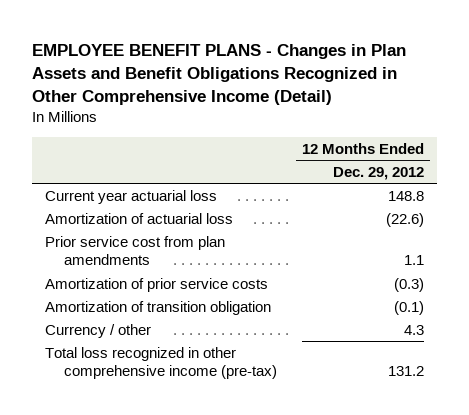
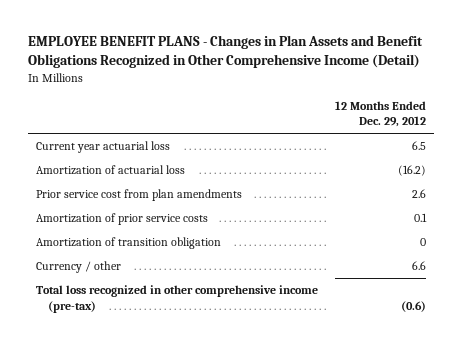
[388,190,425,201] 148.8 -> [411,141,426,151] 6.5
[386,212,425,227] (22.6) -> [397,165,426,177] (16.2)
[404,255,425,266] 1.1 -> [411,189,426,199] 2.6
[394,277,425,292] (0.3) -> [413,213,427,223] 0.1
[394,300,425,315] (0.1) -> [419,238,426,247] 0
[404,324,425,335] 4.3 -> [411,261,426,271] 6.6
[388,366,425,377] 131.2 -> [400,300,426,312] (0.6)

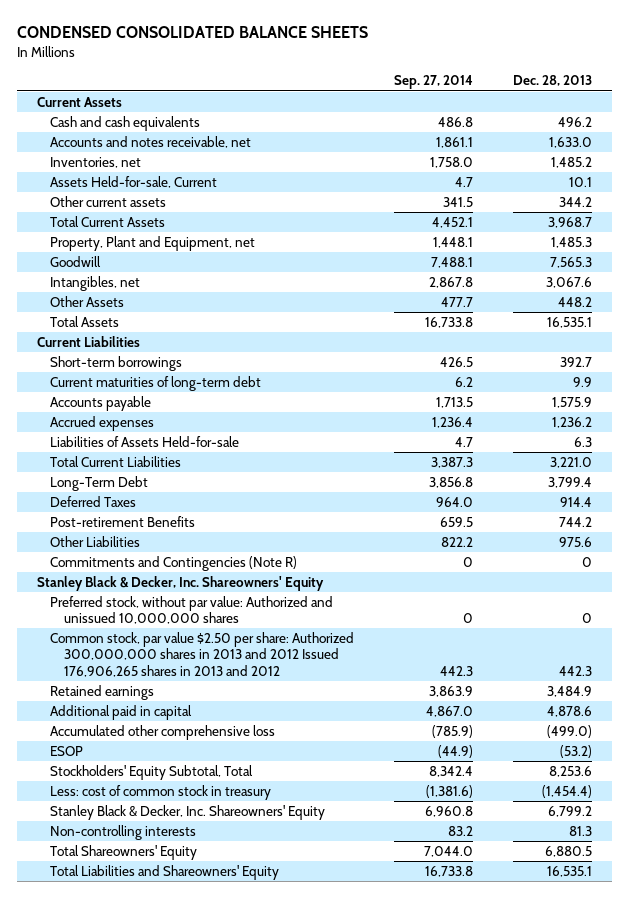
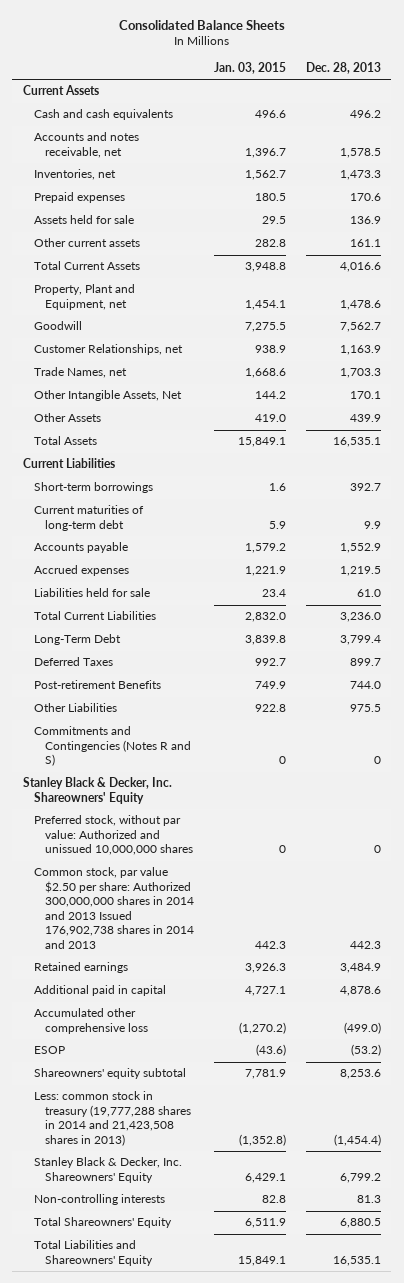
[16,26,368,39] CONDENSED CONSOLIDATED BALANCE SHEETS -> [118,19,285,30] Consolidated Balance Sheets
[394,75,474,90] Sep. 27, 2014 -> none
none -> [213,61,286,74] Jan. 03, 2015
[50,275,141,291] Intangibles, net -> none
[549,136,593,148] 1,633.0 -> [340,147,382,158] 1,578.5
[551,156,593,168] 1,485.2 -> [340,170,382,181] 1,473.3
none -> [33,192,125,204] Prepaid expenses
[50,175,218,188] Assets Held-for-sale, Current -> [33,215,134,225] Assets held for sale
[569,176,593,187] 10.1 -> [350,216,382,225] 136.9
[559,196,593,207] 344.2 -> [350,239,382,248] 161.1
[548,216,593,228] 3,968.7 -> [340,262,382,273] 4,016.6
[551,236,593,248] 1,485.3 -> [340,299,382,310] 1,478.6
[550,256,593,268] 7,565.3 -> [340,322,382,333] 7,562.7
none -> [33,344,183,356] Customer Relationships, net
none -> [33,367,127,379] Trade Names, net
none -> [33,390,182,402] Other Intangible Assets, Net
[558,296,593,307] 448.2 -> [350,414,382,423] 439.9
[552,396,593,408] 1,575.9 -> [340,543,382,554] 1,552.9
[552,416,593,428] 1,236.2 -> [340,566,382,577] 1,219.5
[50,435,240,447] Liabilities of Assets Held-for-sale -> [33,588,150,598] Liabilities held for sale
[574,436,593,447] 6.3 -> [357,589,382,598] 61.0
[550,456,593,468] 3,221.0 -> [340,612,382,623] 3,236.0
[560,496,593,507] 914.4 -> [350,658,382,667] 899.7
[559,516,593,527] 744.2 -> [350,681,382,690] 744.0
[559,536,593,547] 975.6 -> [350,704,382,713] 975.5
[50,555,298,571] Commitments and Contingencies (Note R) -> [33,726,191,767] Commitments and Contingencies (Notes R and S)
[50,631,355,677] Common stock, par value $2.50 per share: Authorized 300,000,000 shares in 2013 and 2012 Issued 176,906,265 shares in 2013 and 2012 -> [33,867,194,949] Common stock, par value $2.50 per share: Authorized 300,000,000 shares in 2014 and 2013 Issued 176,902,738 shares in 2014 and 2013
[50,764,254,780] Stockholders' Equity Subtotal, Total -> [33,1068,186,1080] Shareowners' equity subtotal
[50,784,272,800] Less: cost of common stock in treasury -> [33,1091,191,1146] Less: common stock in treasury (19,777,288 shares in 2014 and 21,423,508 shares in 2013)

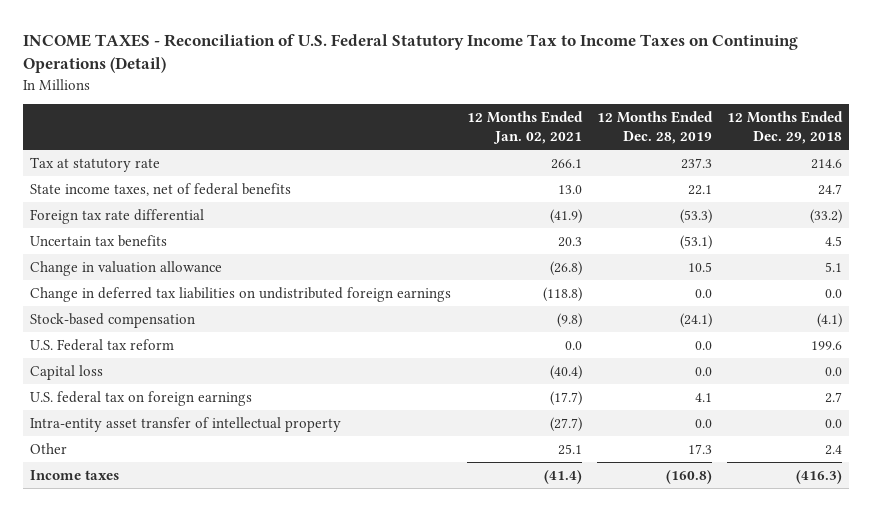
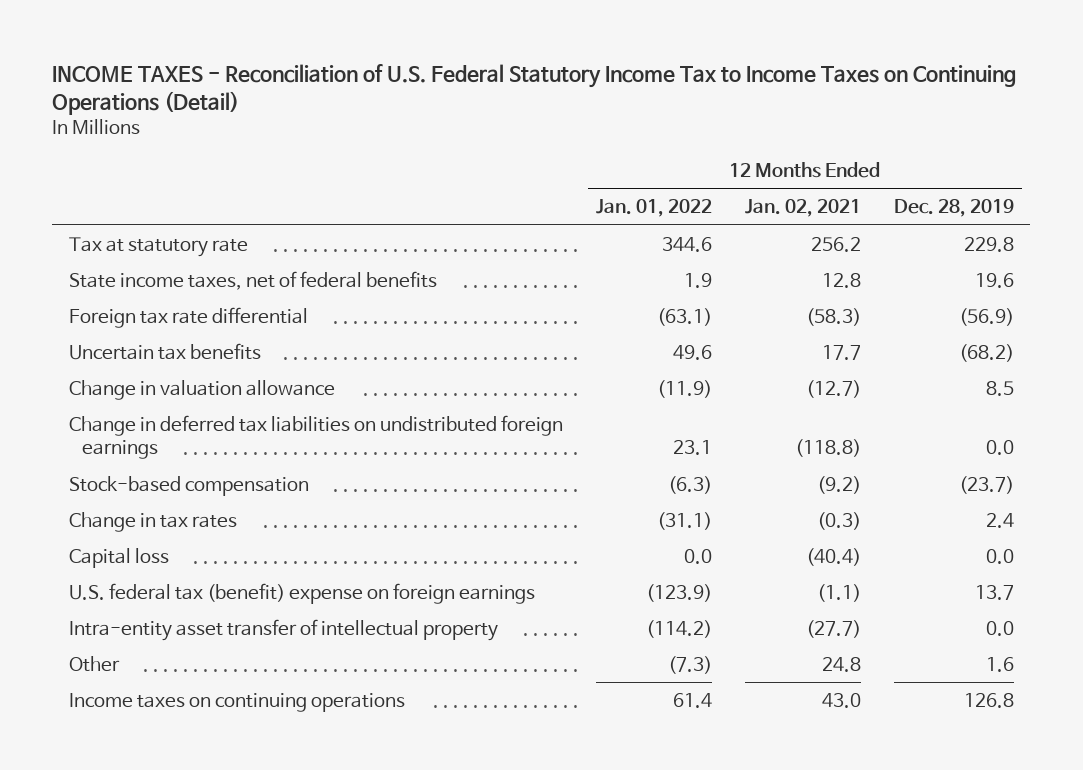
[726,111,843,145] 12 Months Ended Dec. 29, 2018 -> none
none -> [595,199,712,218] Jan. 01, 2022
[550,158,582,169] 266.1 -> [810,236,861,252] 256.2
[680,157,712,169] 237.3 -> [963,236,1014,252] 229.8
[557,184,582,194] 13.0 -> [821,272,861,288] 12.8
[687,184,712,195] 22.1 -> [974,272,1014,288] 19.6
[549,208,582,224] (41.9) -> [805,307,861,326] (58.3)
[679,208,712,224] (53.3) -> [958,307,1014,326] (56.9)
[557,236,582,247] 20.3 -> [821,344,861,360] 17.7
[679,234,712,250] (53.1) -> [958,343,1014,362] (68.2)
[549,260,582,276] (26.8) -> [805,379,861,398] (12.7)
[687,261,712,272] 10.5 -> [985,380,1014,396] 8.5
[30,338,175,351] U.S. Federal tax reform -> none
[556,312,582,328] (9.8) -> [816,475,861,494] (9.2)
[679,312,712,328] (24.1) -> [958,475,1014,494] (23.7)
none -> [68,511,237,532] Change in tax rates
[30,390,253,406] U.S. federal tax on foreign earnings -> [68,582,535,604] U.S. federal tax (benefit) expense on foreign earnings
[549,390,582,406] (17.7) -> [816,583,861,602] (1.1)
[694,392,712,402] 4.1 -> [974,584,1014,600] 13.7
[557,443,582,455] 25.1 -> [821,656,861,672] 24.8
[687,443,712,454] 17.3 -> [985,656,1014,672] 1.6
[30,469,120,480] Income taxes -> [68,692,405,712] Income taxes on continuing operations
[543,469,582,484] (41.4) -> [821,692,861,708] 43.0
[665,469,712,484] (160.8) -> [963,692,1014,708] 126.8

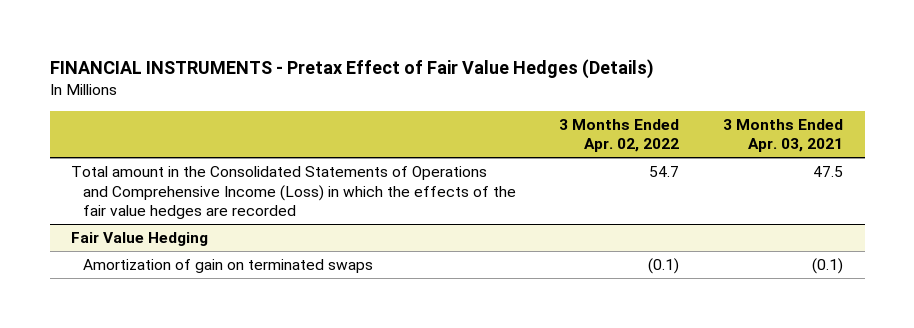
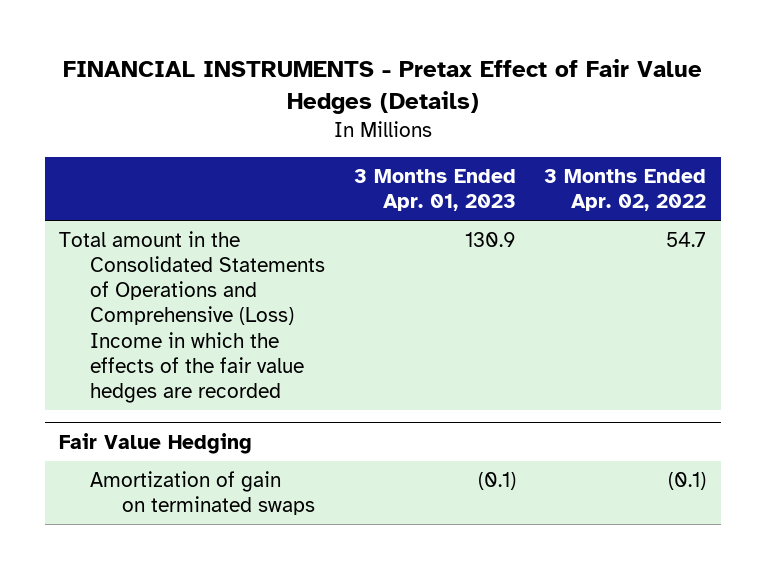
[722,118,843,153] 3 Months Ended Apr. 03, 2021 -> none
none -> [353,169,516,212] 3 Months Ended Apr. 01, 2023
[71,166,517,220] Total amount in the Consolidated Statements of Operations and Comprehensive Income (Loss) in which the effects of the fair value hedges are recorded -> [59,231,326,403] Total amount in the Consolidated Statements of Operations and Comprehensive (Loss) Income in which the effects of the fair value hedges are recorded

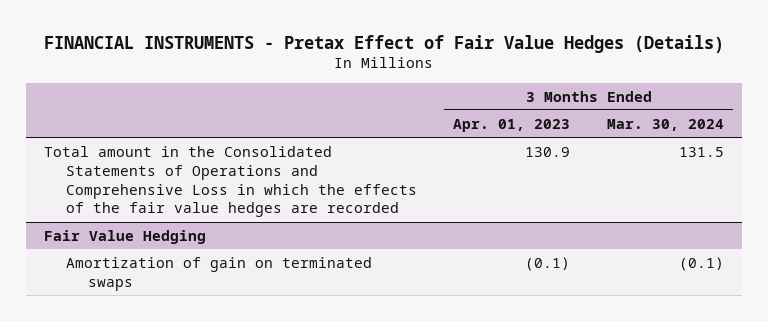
[544,169,707,212] 3 Months Ended Apr. 02, 2022 -> none
none -> [606,118,724,131] Mar. 30, 2024
[59,231,326,403] Total amount in the Consolidated Statements of Operations and Comprehensive (Loss) Income in which the effects of the fair value hedges are recorded -> [44,145,418,218] Total amount in the Consolidated Statements of Operations and Comprehensive Loss in which the effects of the fair value hedges are recorded

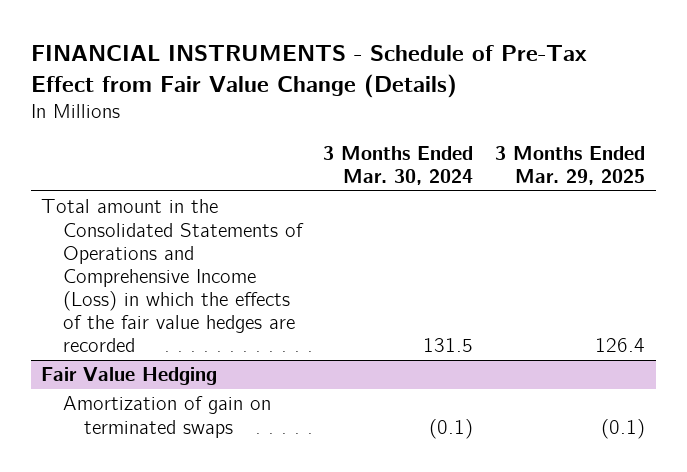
[43,34,724,53] FINANCIAL INSTRUMENTS - Pretax Effect of Fair Value Hedges (Details) -> [30,45,587,98] FINANCIAL INSTRUMENTS - Schedule of Pre-Tax Effect from Fair Value Change (Details)
[453,118,571,132] Apr. 01, 2023 -> none
none -> [495,145,646,185] 3 Months Ended Mar. 29, 2025
[44,145,418,218] Total amount in the Consolidated Statements of Operations and Comprehensive Loss in which the effects of the fair value hedges are recorded -> [41,199,304,353] Total amount in the Consolidated Statements of Operations and Comprehensive Income (Loss) in which the effects of the fair value hedges are recorded

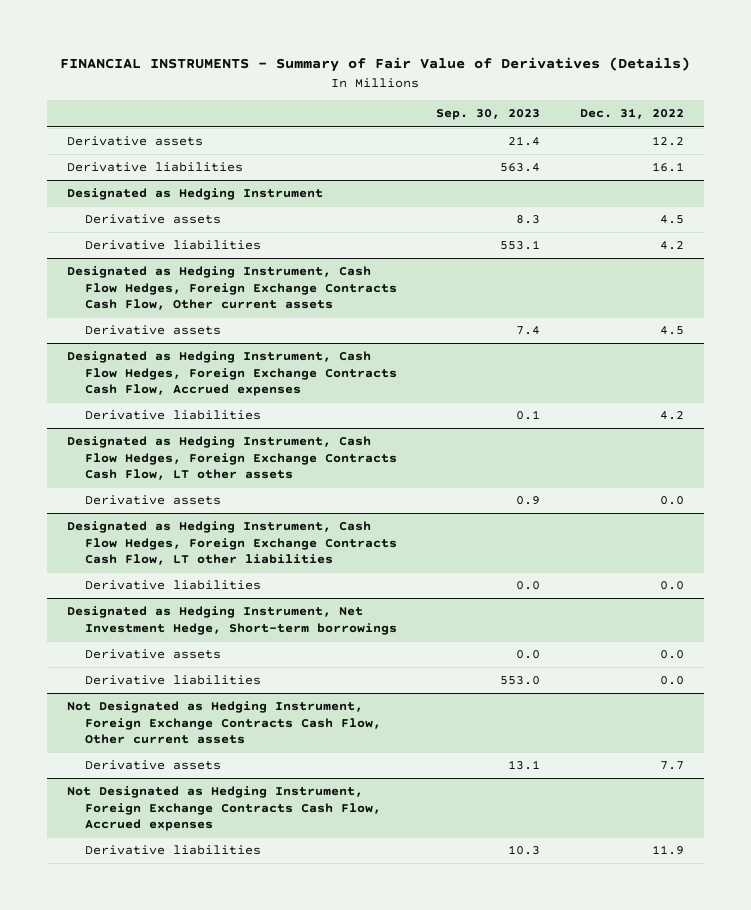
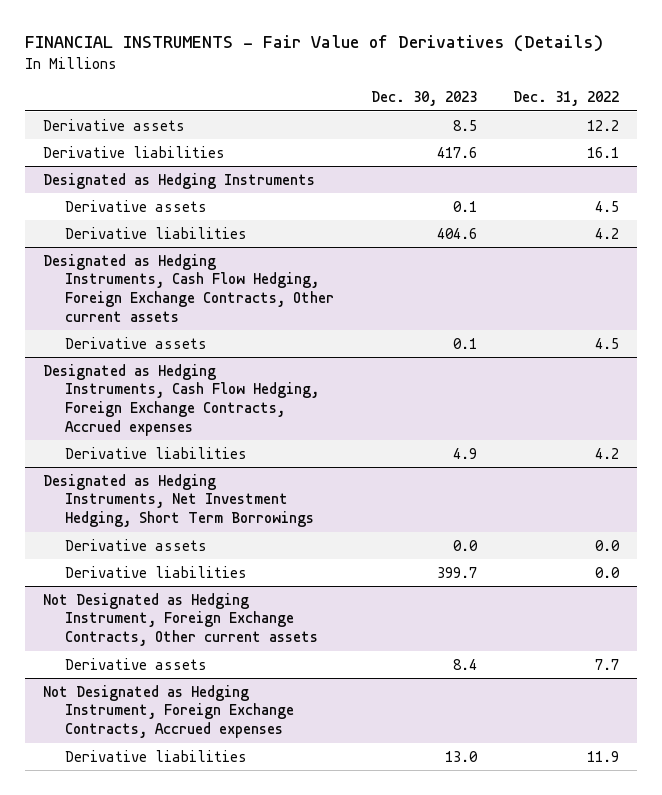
[60,57,691,73] FINANCIAL INSTRUMENTS - Summary of Fair Value of Derivatives (Details) -> [24,35,603,53] FINANCIAL INSTRUMENTS - Fair Value of Derivatives (Details)
[436,109,541,121] Sep. 30, 2023 -> none
none -> [370,91,477,107] Dec. 30, 2023
[66,188,323,201] Designated as Hedging Instrument -> [43,172,316,189] Designated as Hedging Instruments
[66,266,397,310] Designated as Hedging Instrument, Cash Flow Hedges, Foreign Exchange Contracts Cash Flow, Other current assets -> [43,253,335,323] Designated as Hedging Instruments, Cash Flow Hedging, Foreign Exchange Contracts, Other current assets
[66,351,397,396] Designated as Hedging Instrument, Cash Flow Hedges, Foreign Exchange Contracts Cash Flow, Accrued expenses -> [43,363,320,437] Designated as Hedging Instruments, Cash Flow Hedging, Foreign Exchange Contracts, Accrued expenses
[66,436,397,480] Designated as Hedging Instrument, Cash Flow Hedges, Foreign Exchange Contracts Cash Flow, LT other assets -> none
[84,495,221,506] Derivative assets -> none
[66,521,397,565] Designated as Hedging Instrument, Cash Flow Hedges, Foreign Exchange Contracts Cash Flow, LT other liabilities -> none
[84,580,261,591] Derivative liabilities -> none
[66,606,397,635] Designated as Hedging Instrument, Net Investment Hedge, Short-term borrowings -> [43,473,315,528] Designated as Hedging Instruments, Net Investment Hedging, Short Term Borrowings
[66,701,381,744] Not Designated as Hedging Instrument, Foreign Exchange Contracts Cash Flow, Other current assets -> [43,592,319,647] Not Designated as Hedging Instrument, Foreign Exchange Contracts, Other current assets
[66,786,381,831] Not Designated as Hedging Instrument, Foreign Exchange Contracts Cash Flow, Accrued expenses -> [43,684,295,739] Not Designated as Hedging Instrument, Foreign Exchange Contracts, Accrued expenses

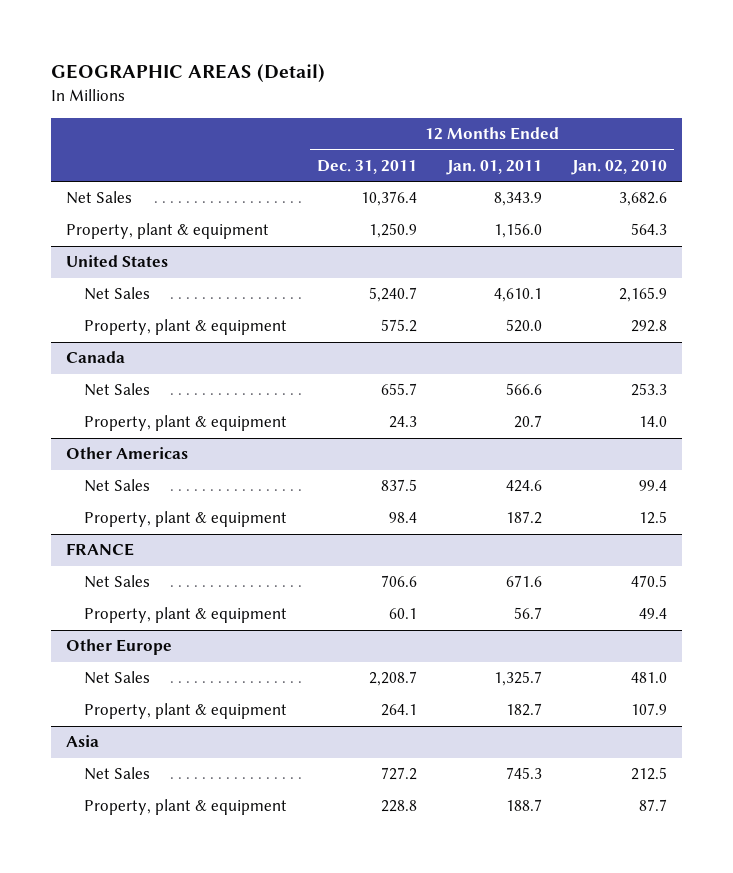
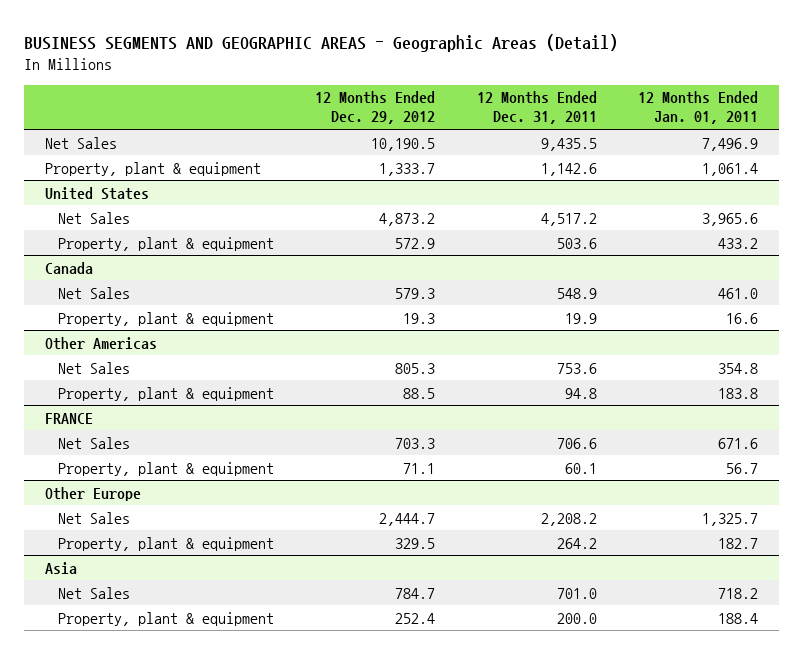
[51,63,326,82] GEOGRAPHIC AREAS (Detail) -> [24,34,619,53] BUSINESS SEGMENTS AND GEOGRAPHIC AREAS - Geographic Areas (Detail)
[570,159,667,175] Jan. 02, 2010 -> none
none -> [315,91,436,125] 12 Months Ended Dec. 29, 2012
[361,191,418,207] 10,376.4 -> [540,137,597,151] 9,435.5
[494,192,543,207] 8,343.9 -> [702,137,759,151] 7,496.9
[369,223,418,239] 1,250.9 -> [540,162,597,176] 1,142.6
[494,223,543,239] 1,156.0 -> [702,162,759,176] 1,061.4
[369,287,418,303] 5,240.7 -> [540,212,597,226] 4,517.2
[494,288,543,303] 4,610.1 -> [702,212,759,226] 3,965.6
[381,319,418,333] 575.2 -> [556,237,597,249] 503.6
[506,319,543,333] 520.0 -> [718,237,759,249] 433.2
[381,383,418,396] 655.7 -> [556,287,597,299] 548.9
[506,383,543,396] 566.6 -> [718,287,759,299] 461.0
[389,416,418,429] 24.3 -> [564,312,597,324] 19.9
[514,415,543,429] 20.7 -> [726,312,759,324] 16.6
[381,479,418,492] 837.5 -> [556,362,597,374] 753.6
[506,480,543,493] 424.6 -> [718,362,759,374] 354.8
[389,512,418,524] 98.4 -> [564,387,597,399] 94.8
[506,511,543,525] 187.2 -> [718,387,759,399] 183.8
[369,671,418,687] 2,208.7 -> [540,512,597,526] 2,208.2
[381,704,418,717] 264.1 -> [556,537,597,549] 264.2
[381,767,418,781] 727.2 -> [556,587,597,599] 701.0
[506,767,543,780] 745.3 -> [718,587,759,599] 718.2
[381,800,418,813] 228.8 -> [556,612,597,624] 200.0
[506,799,543,812] 188.7 -> [718,612,759,624] 188.4

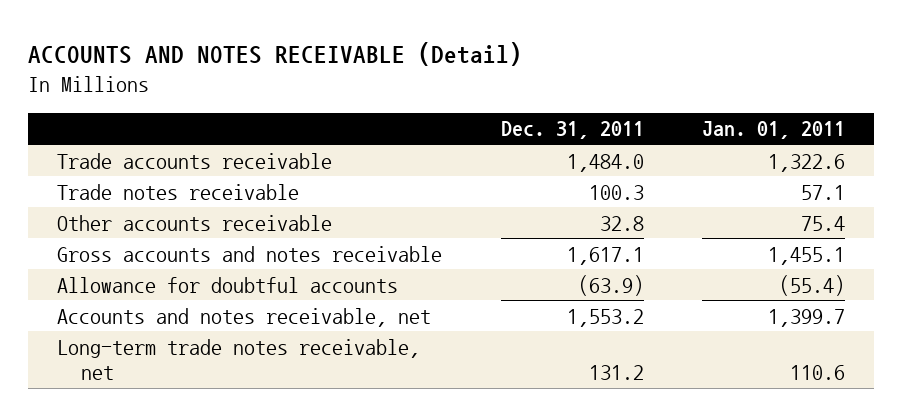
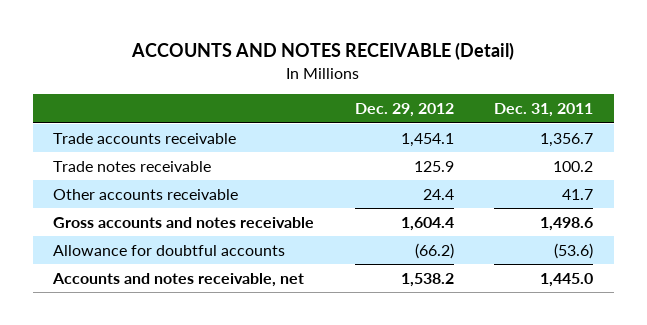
[701,121,845,140] Jan. 01, 2011 -> none
none -> [354,103,454,118] Dec. 29, 2012
[57,338,421,380] Long-term trade notes receivable, net -> none
[566,153,644,172] 1,484.0 -> [540,132,594,147] 1,356.7
[588,184,644,200] 100.3 -> [553,160,594,172] 100.2
[599,215,644,231] 32.8 -> [562,188,594,200] 41.7
[566,246,644,265] 1,617.1 -> [540,216,594,231] 1,498.6
[577,274,644,296] (63.9) -> [554,242,594,259] (53.6)
[566,308,644,327] 1,553.2 -> [540,272,594,287] 1,445.0

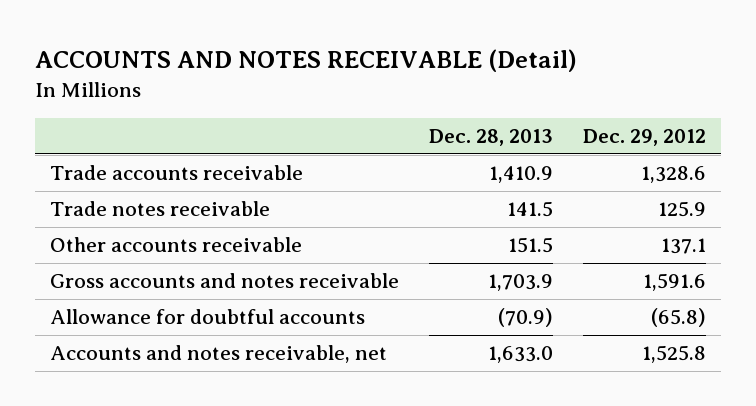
[494,103,594,118] Dec. 31, 2011 -> none
none -> [429,129,554,147] Dec. 28, 2013
[400,132,454,147] 1,454.1 -> [640,166,706,184] 1,328.6
[422,188,454,200] 24.4 -> [660,238,706,255] 137.1
[400,216,454,231] 1,604.4 -> [642,273,706,292] 1,591.6
[414,242,454,259] (66.2) -> [650,308,706,328] (65.8)
[400,272,454,287] 1,538.2 -> [641,345,706,364] 1,525.8

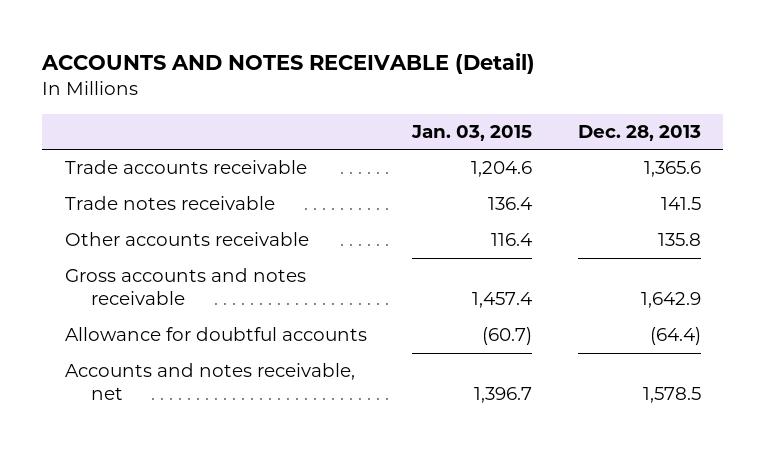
[582,129,706,147] Dec. 29, 2012 -> none
none -> [411,124,533,141] Jan. 03, 2015
[489,166,554,184] 1,410.9 -> [643,161,701,178] 1,365.6
[508,237,554,254] 151.5 -> [657,233,701,247] 135.8
[488,274,554,292] 1,703.9 -> [640,292,701,309] 1,642.9
[498,308,554,328] (70.9) -> [649,327,701,346] (64.4)
[488,346,554,364] 1,633.0 -> [642,387,701,404] 1,578.5

